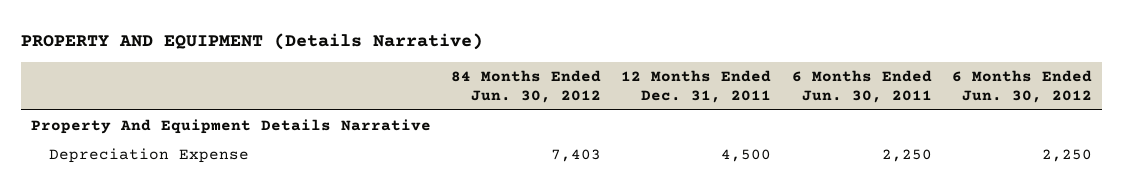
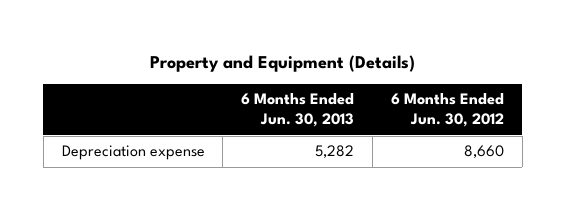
[20,33,483,51] PROPERTY AND EQUIPMENT (Details Narrative) -> [149,54,415,72] Property and Equipment (Details)
[451,70,602,104] 84 Months Ended Jun. 30, 2012 -> none
[621,70,772,104] 12 Months Ended Dec. 31, 2011 -> none
[791,70,932,104] 6 Months Ended Jun. 30, 2011 -> none
none -> [241,93,355,128] 6 Months Ended Jun. 30, 2013
[31,118,432,134] Property And Equipment Details Narrative -> none
[49,147,250,163] Depreciation Expense -> [61,145,205,161] Depreciation expense
[1041,148,1092,162] 2,250 -> [463,145,504,159] 8,660

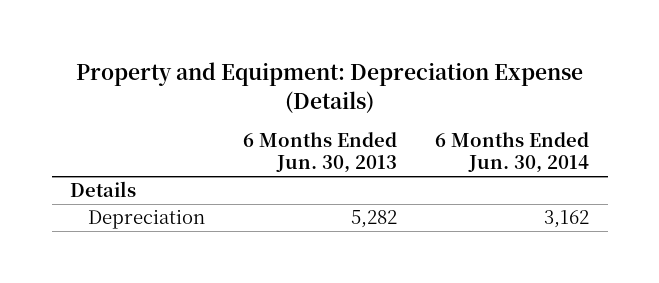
[149,54,415,72] Property and Equipment (Details) -> [75,62,583,113] Property and Equipment: Depreciation Expense (Details)
[390,93,504,128] 6 Months Ended Jun. 30, 2012 -> none
none -> [434,132,589,174] 6 Months Ended Jun. 30, 2014
none -> [70,181,137,198] Details
[61,145,205,161] Depreciation expense -> [87,209,205,230] Depreciation

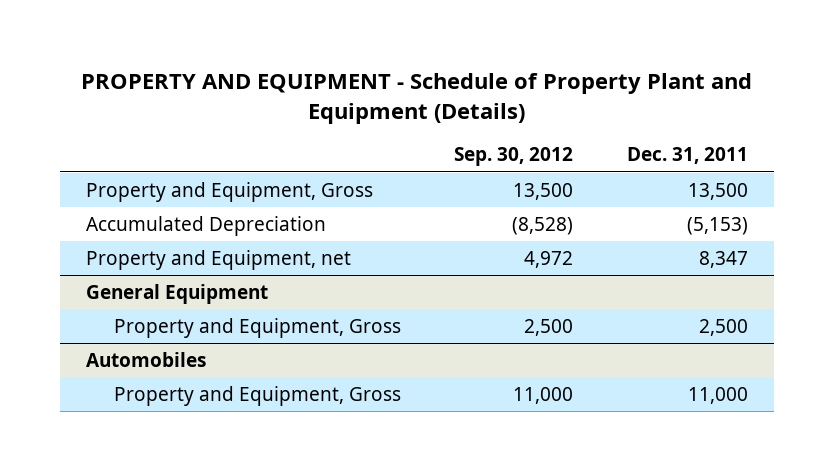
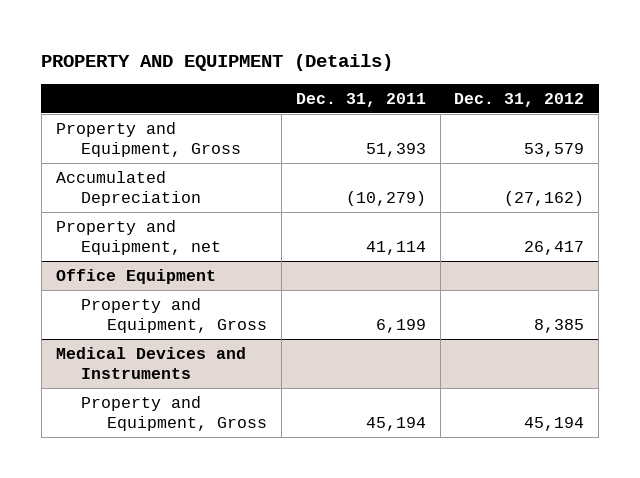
[80,73,752,124] PROPERTY AND EQUIPMENT - Schedule of Property Plant and Equipment (Details) -> [41,54,394,72] PROPERTY AND EQUIPMENT (Details)
[454,147,574,167] Sep. 30, 2012 -> none
none -> [454,92,585,107] Dec. 31, 2012
[86,283,269,304] General Equipment -> none
[86,351,207,367] Automobiles -> none
[687,182,748,200] 13,500 -> [365,142,426,157] 51,393
[686,216,748,235] (5,153) -> [345,190,426,206] (10,279)
[698,250,748,268] 8,347 -> [365,240,426,255] 41,114
none -> [55,268,216,284] Office Equipment
[698,318,748,336] 2,500 -> [375,318,426,333] 6,199
none -> [55,346,246,379] Medical Devices and Instruments
[687,386,748,404] 11,000 -> [365,416,426,431] 45,194

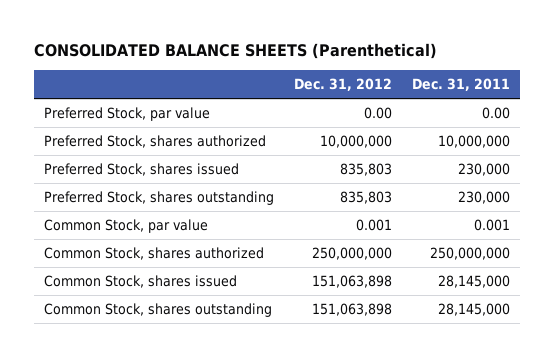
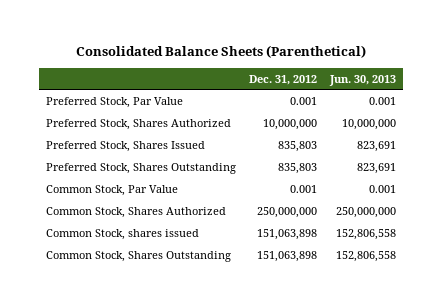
[34,43,438,60] CONSOLIDATED BALANCE SHEETS (Parenthetical) -> [76,45,367,59] Consolidated Balance Sheets (Parenthetical)
[411,78,510,92] Dec. 31, 2011 -> none
none -> [329,74,397,86] Jun. 30, 2013
[44,107,211,122] Preferred Stock, par value -> [45,96,183,108] Preferred Stock, Par Value
[363,107,392,120] 0.00 -> [290,96,318,105] 0.001
[44,135,267,149] Preferred Stock, shares authorized -> [45,118,231,130] Preferred Stock, Shares Authorized
[44,163,240,177] Preferred Stock, shares issued -> [45,140,205,152] Preferred Stock, Shares Issued
[44,191,275,206] Preferred Stock, shares outstanding -> [45,162,236,174] Preferred Stock, Shares Outstanding
[44,219,209,234] Common Stock, par value -> [45,184,178,196] Common Stock, Par Value
[44,247,265,261] Common Stock, shares authorized -> [45,206,226,218] Common Stock, Shares Authorized
[44,303,273,318] Common Stock, shares outstanding -> [45,250,231,262] Common Stock, Shares Outstanding

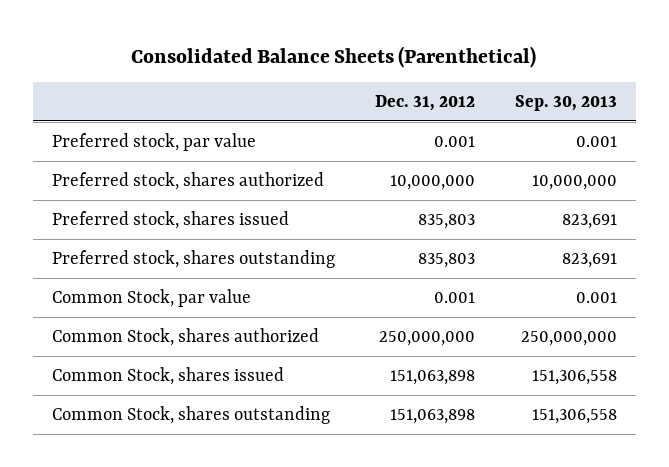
[329,74,397,86] Jun. 30, 2013 -> none
none -> [514,95,617,112] Sep. 30, 2013
[45,96,183,108] Preferred Stock, Par Value -> [52,132,257,151] Preferred stock, par value
[45,118,231,130] Preferred Stock, Shares Authorized -> [52,171,325,190] Preferred stock, shares authorized
[45,140,205,152] Preferred Stock, Shares Issued -> [52,210,290,229] Preferred stock, shares issued
[45,162,236,174] Preferred Stock, Shares Outstanding -> [52,249,336,268] Preferred stock, shares outstanding
[45,184,178,196] Common Stock, Par Value -> [52,288,252,307] Common Stock, par value
[45,206,226,218] Common Stock, Shares Authorized -> [52,327,320,346] Common Stock, shares authorized
[45,250,231,262] Common Stock, Shares Outstanding -> [52,405,331,424] Common Stock, shares outstanding

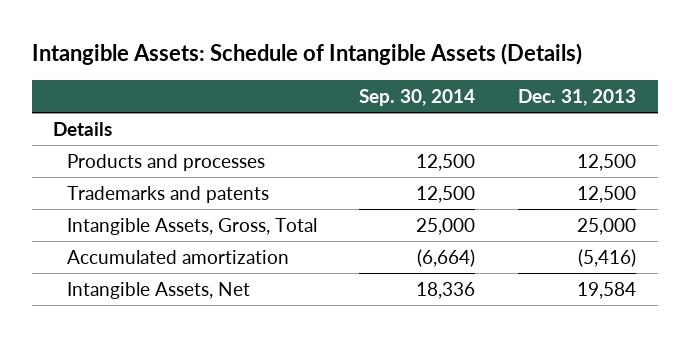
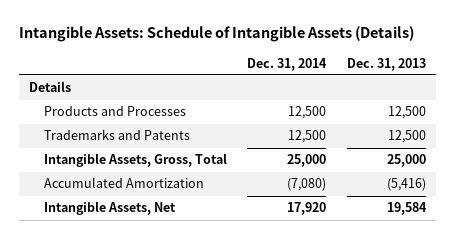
[359,88,476,106] Sep. 30, 2014 -> none
none -> [247,57,328,71] Dec. 31, 2014
[66,154,265,172] Products and processes -> [43,106,186,117] Products and Processes
[66,186,269,204] Trademarks and patents -> [43,129,190,141] Trademarks and Patents
[66,250,289,265] Accumulated amortization -> [43,177,204,189] Accumulated Amortization

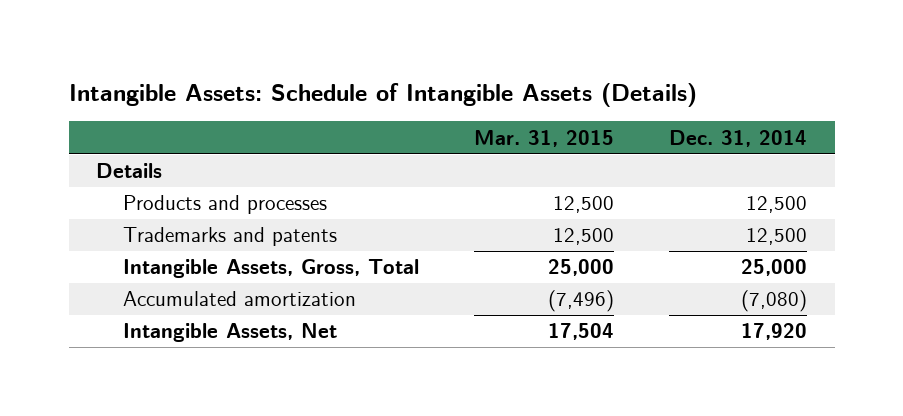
[346,57,426,71] Dec. 31, 2013 -> none
none -> [473,129,614,147] Mar. 31, 2015
[43,106,186,117] Products and Processes -> [122,195,327,215] Products and processes
[43,129,190,141] Trademarks and Patents -> [122,227,337,247] Trademarks and patents
[43,177,204,189] Accumulated Amortization -> [122,291,356,307] Accumulated amortization

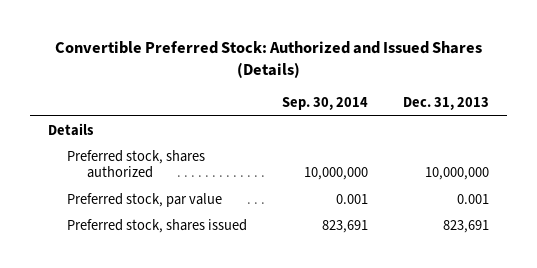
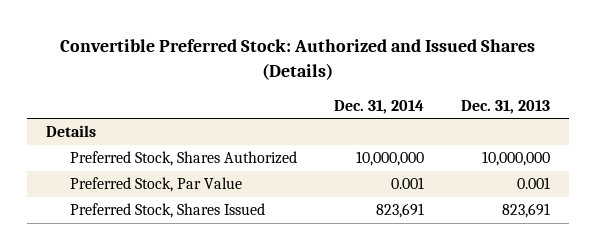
[282,97,369,111] Sep. 30, 2014 -> none
none -> [334,99,425,114] Dec. 31, 2014
[67,149,206,179] Preferred stock, shares authorized -> [70,151,298,167] Preferred Stock, Shares Authorized
[67,192,223,207] Preferred stock, par value -> [70,177,243,193] Preferred Stock, Par Value
[67,218,248,233] Preferred stock, shares issued -> [70,203,266,219] Preferred Stock, Shares Issued

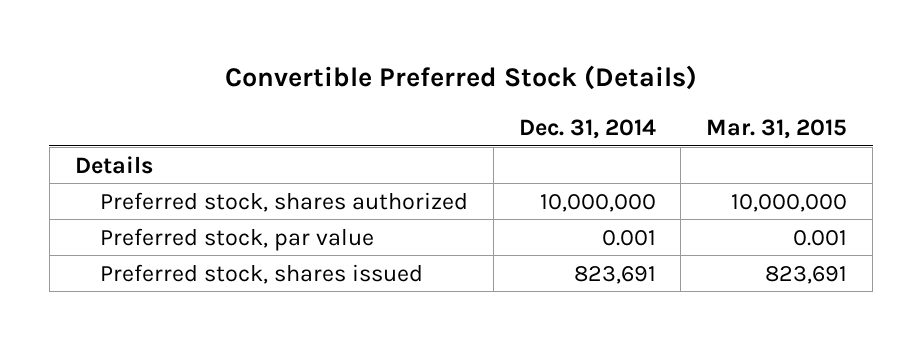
[60,39,536,80] Convertible Preferred Stock: Authorized and Issued Shares (Details) -> [224,64,697,90] Convertible Preferred Stock (Details)
[461,99,551,114] Dec. 31, 2013 -> none
none -> [706,118,848,139] Mar. 31, 2015
[70,151,298,167] Preferred Stock, Shares Authorized -> [99,191,468,212] Preferred stock, shares authorized
[70,177,243,193] Preferred Stock, Par Value -> [99,227,374,251] Preferred stock, par value
[70,203,266,219] Preferred Stock, Shares Issued -> [99,263,423,284] Preferred stock, shares issued

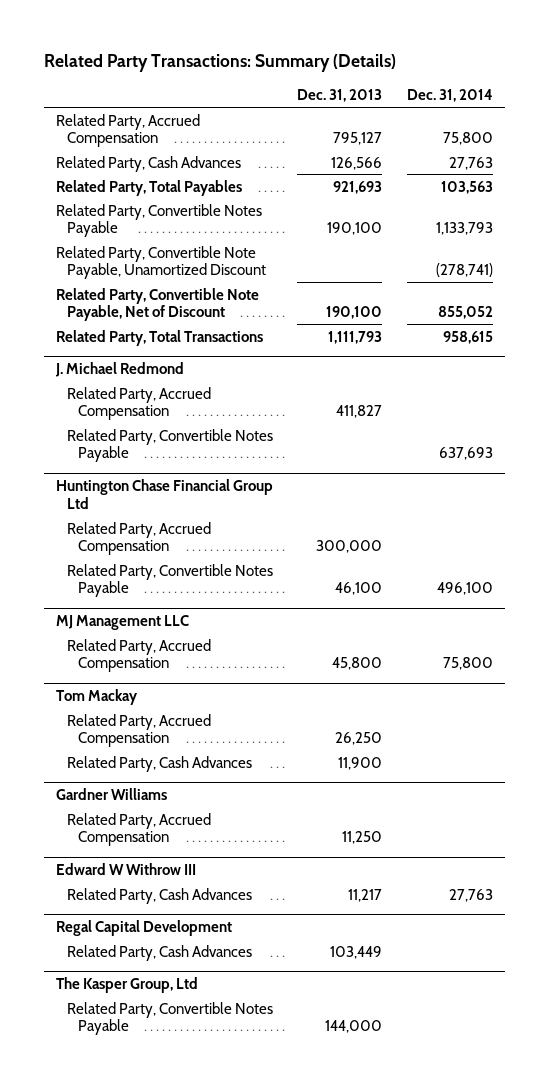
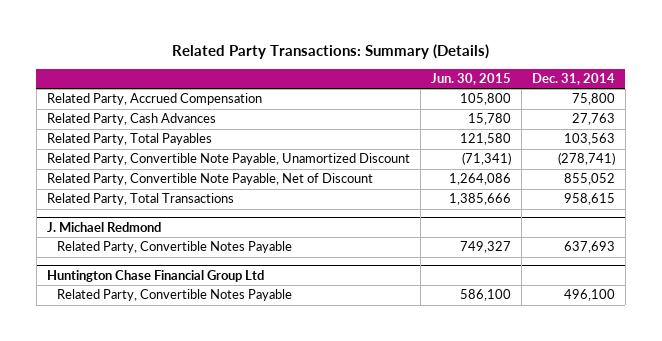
[297,89,383,103] Dec. 31, 2013 -> none
none -> [430,73,511,86] Jun. 30, 2015
[56,203,263,238] Related Party, Convertible Notes Payable -> none
[66,386,211,421] Related Party, Accrued Compensation -> none
[66,521,211,556] Related Party, Accrued Compensation -> none
[56,615,190,631] MJ Management LLC -> none
[66,638,211,673] Related Party, Accrued Compensation -> none
[56,689,139,706] Tom Mackay -> none
[66,713,211,748] Related Party, Accrued Compensation -> none
[66,755,252,772] Related Party, Cash Advances -> none
[56,788,168,801] Gardner Williams -> none
[66,812,211,847] Related Party, Accrued Compensation -> none
[56,863,197,876] Edward W Withrow III -> none
[66,887,252,904] Related Party, Cash Advances -> none
[56,920,233,937] Regal Capital Development -> none
[66,944,252,961] Related Party, Cash Advances -> none
[56,977,199,994] The Kasper Group, Ltd -> none
[66,1001,273,1036] Related Party, Convertible Notes Payable -> none

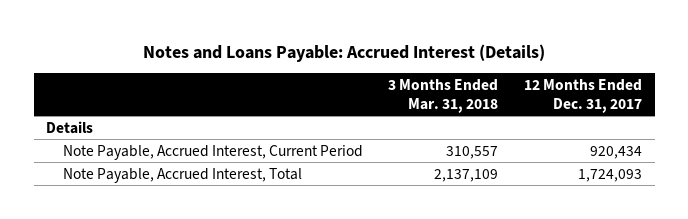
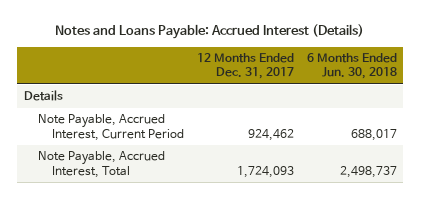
[388,78,499,113] 3 Months Ended Mar. 31, 2018 -> none
none -> [306,53,397,80] 6 Months Ended Jun. 30, 2018
[589,145,642,159] 920,434 -> [247,128,294,141] 924,462

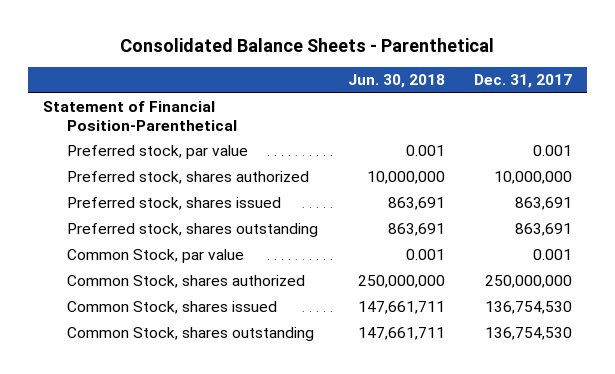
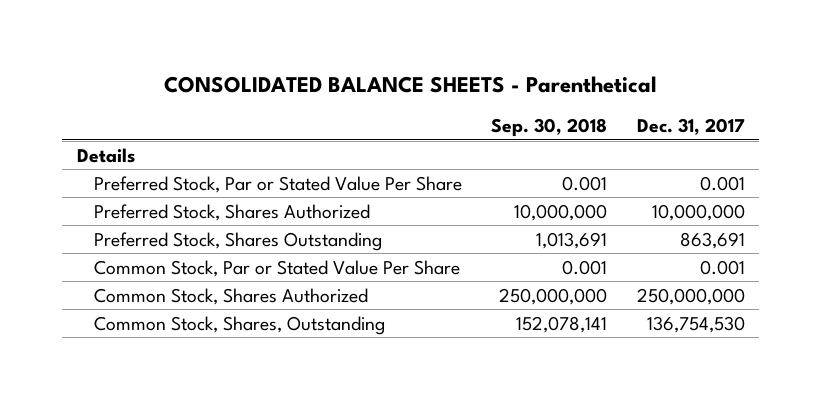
[120,37,495,52] Consolidated Balance Sheets - Parenthetical -> [163,76,657,94] CONSOLIDATED BALANCE SHEETS - Parenthetical
[347,74,445,89] Jun. 30, 2018 -> none
none -> [491,118,608,138] Sep. 30, 2018
[42,101,238,131] Statement of Financial Position-Parenthetical -> none
[67,197,282,211] Preferred stock, shares issued -> none
[67,301,278,315] Common Stock, shares issued -> none
none -> [76,147,135,163] Details
[67,145,249,160] Preferred stock, par value -> [94,175,463,193] Preferred Stock, Par or Stated Value Per Share
[67,171,310,185] Preferred stock, shares authorized -> [94,203,371,221] Preferred Stock, Shares Authorized
[67,223,319,238] Preferred stock, shares outstanding -> [94,231,383,251] Preferred Stock, Shares Outstanding
[67,249,245,264] Common Stock, par value -> [94,259,461,277] Common Stock, Par or Stated Value Per Share
[67,275,306,289] Common Stock, shares authorized -> [94,287,369,305] Common Stock, Shares Authorized
[67,327,315,342] Common Stock, shares outstanding -> [94,315,386,335] Common Stock, Shares, Outstanding

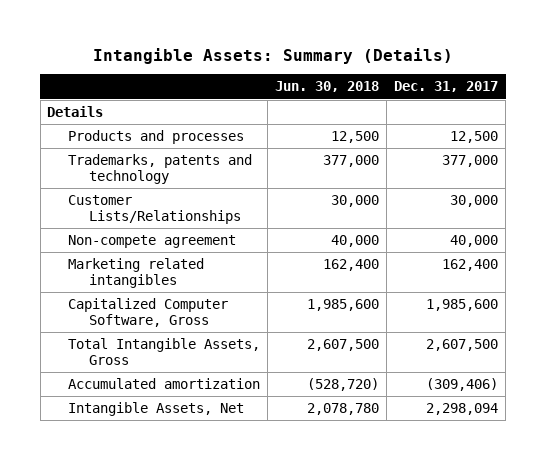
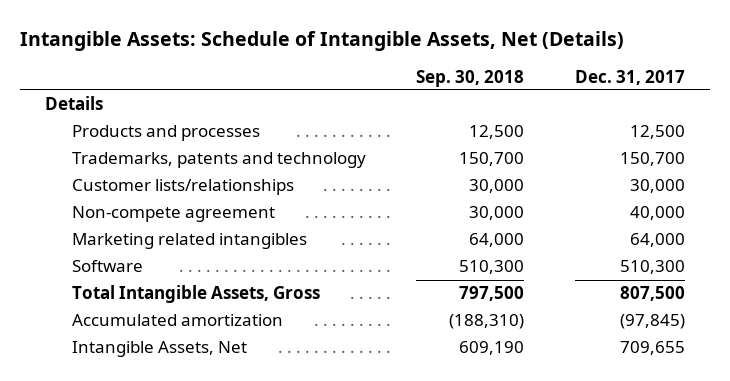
[92,47,453,64] Intangible Assets: Summary (Details) -> [20,31,625,52] Intangible Assets: Schedule of Intangible Assets, Net (Details)
[275,81,380,93] Jun. 30, 2018 -> none
none -> [416,69,525,87] Sep. 30, 2018
[442,155,499,168] 377,000 -> [619,152,685,167] 150,700
[68,195,242,225] Customer Lists/Relationships -> [71,179,294,196] Customer lists/relationships
[442,259,499,272] 162,400 -> [629,233,685,248] 64,000
[68,298,229,328] Capitalized Computer Software, Gross -> [71,260,143,273] Software
[426,299,499,312] 1,985,600 -> [619,260,685,275] 510,300
[426,339,499,352] 2,607,500 -> [619,286,685,302] 807,500
[426,378,499,392] (309,406) -> [619,314,685,330] (97,845)
[426,403,499,416] 2,298,094 -> [619,341,685,356] 709,655

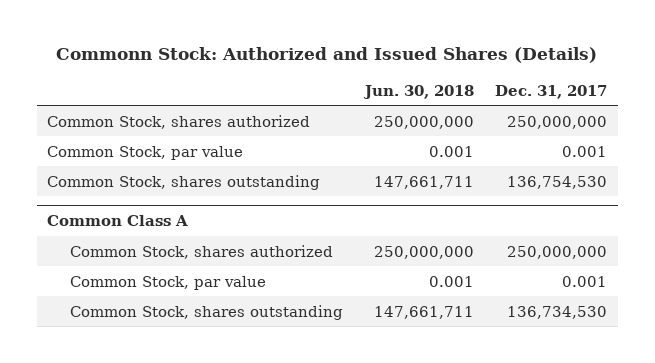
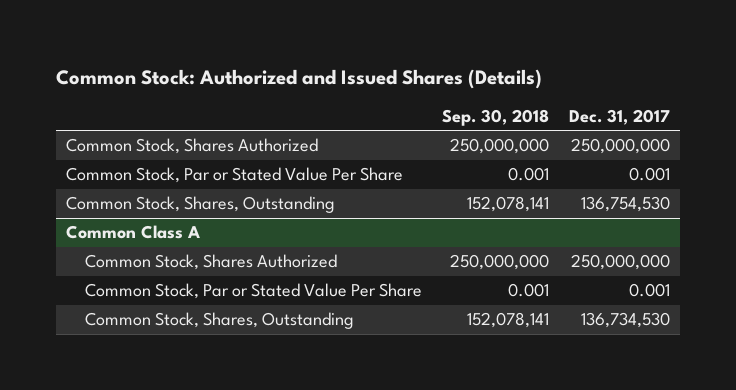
[56,47,598,64] Commonn Stock: Authorized and Issued Shares (Details) -> [55,68,542,89] Common Stock: Authorized and Issued Shares (Details)
[362,84,474,99] Jun. 30, 2018 -> none
none -> [442,108,550,126] Sep. 30, 2018
[47,114,311,129] Common Stock, shares authorized -> [65,138,318,155] Common Stock, Shares Authorized
[47,145,244,160] Common Stock, par value -> [65,167,403,184] Common Stock, Par or Stated Value Per Share
[47,174,321,190] Common Stock, shares outstanding -> [65,196,335,214] Common Stock, Shares, Outstanding
[70,244,334,259] Common Stock, shares authorized -> [85,254,338,271] Common Stock, Shares Authorized
[70,275,267,290] Common Stock, par value -> [85,283,423,300] Common Stock, Par or Stated Value Per Share
[70,304,344,320] Common Stock, shares outstanding -> [85,312,355,330] Common Stock, Shares, Outstanding

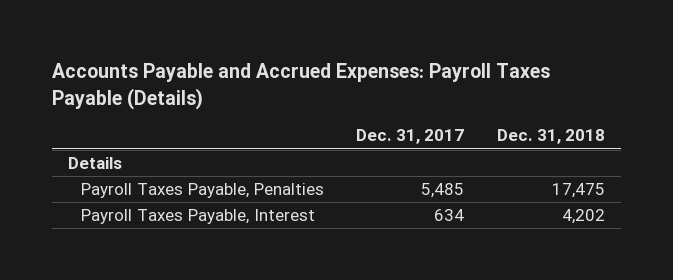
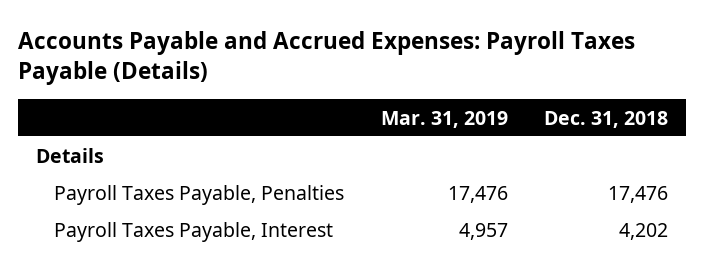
[356,129,465,145] Dec. 31, 2017 -> none
none -> [380,110,508,128] Mar. 31, 2019
[551,183,605,199] 17,475 -> [608,185,669,203] 17,476

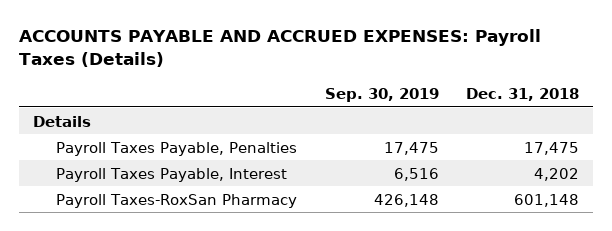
[17,30,635,86] Accounts Payable and Accrued Expenses: Payroll Taxes Payable (Details) -> [19,29,542,68] ACCOUNTS PAYABLE AND ACCRUED EXPENSES: Payroll Taxes (Details)
[380,110,508,128] Mar. 31, 2019 -> none
none -> [324,87,439,102] Sep. 30, 2019
[608,185,669,203] 17,476 -> [524,141,580,155] 17,475
none -> [55,193,297,208] Payroll Taxes-RoxSan Pharmacy

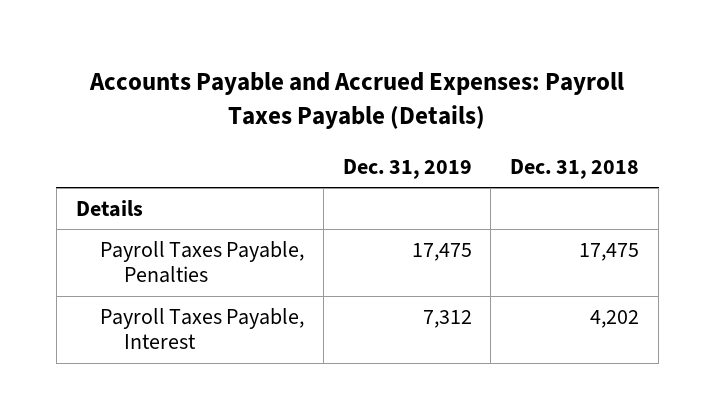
[19,29,542,68] ACCOUNTS PAYABLE AND ACCRUED EXPENSES: Payroll Taxes (Details) -> [89,72,625,130] Accounts Payable and Accrued Expenses: Payroll Taxes Payable (Details)
[324,87,439,102] Sep. 30, 2019 -> none
none -> [342,159,472,180] Dec. 31, 2019
[55,193,297,208] Payroll Taxes-RoxSan Pharmacy -> none

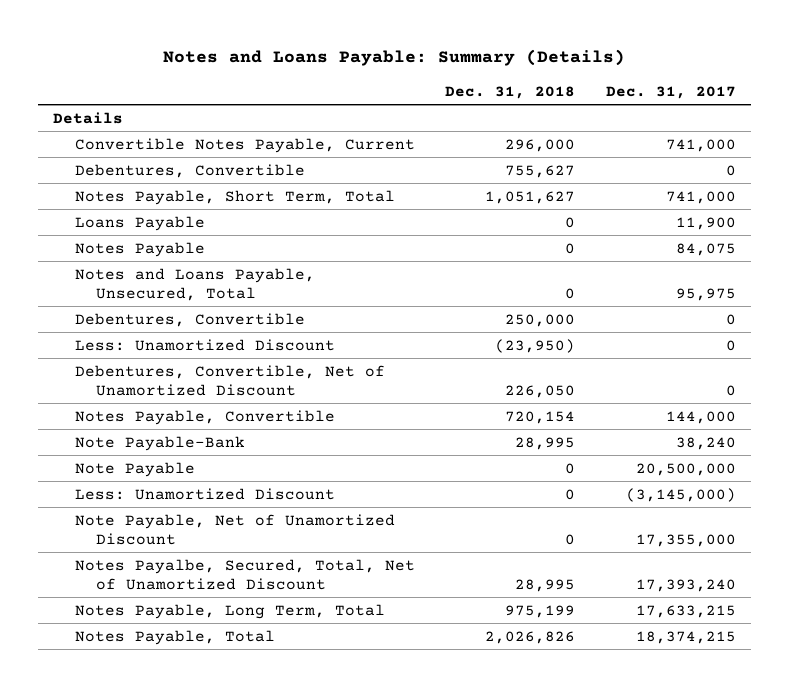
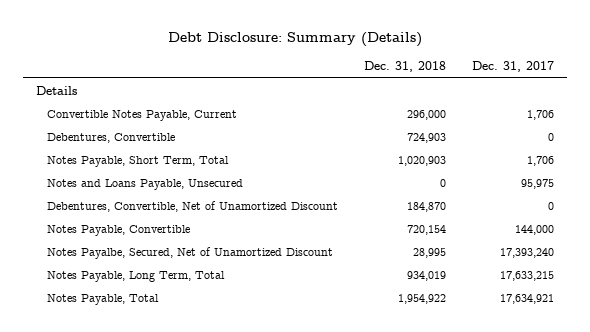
[163,49,626,67] Notes and Loans Payable: Summary (Details) -> [168,32,423,48] Debt Disclosure: Summary (Details)
[74,215,205,231] Loans Payable -> none
[74,241,205,257] Notes Payable -> none
[74,312,305,327] Debentures, Convertible -> none
[74,338,335,351] Less: Unamortized Discount -> none
[665,138,736,152] 741,000 -> [526,109,554,120] 1,706
[505,164,576,178] 755,627 -> [406,132,446,143] 724,903
[485,190,576,204] 1,051,627 -> [397,155,446,166] 1,020,903
[665,190,736,204] 741,000 -> [526,155,554,166] 1,706
[74,267,315,301] Notes and Loans Payable, Unsecured, Total -> [46,178,243,190] Notes and Loans Payable, Unsecured
[505,384,576,398] 226,050 -> [406,201,446,212] 184,870
[74,435,245,451] Note Payable-Bank -> none
[74,461,195,477] Note Payable -> none
[74,487,335,500] Less: Unamortized Discount -> none
[74,513,395,545] Note Payable, Net of Unamortized Discount -> none
[74,558,415,590] Notes Payalbe, Secured, Total, Net of Unamortized Discount -> [46,246,333,259] Notes Payalbe, Secured, Net of Unamortized Discount
[505,604,576,618] 975,199 -> [406,270,446,281] 934,019
[485,630,576,644] 2,026,826 -> [397,293,446,304] 1,954,922
[635,630,736,644] 18,374,215 -> [499,293,554,304] 17,634,921

